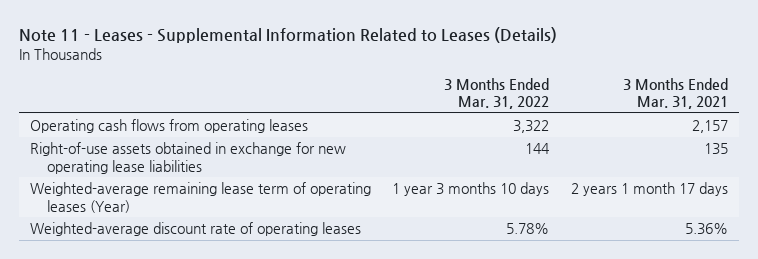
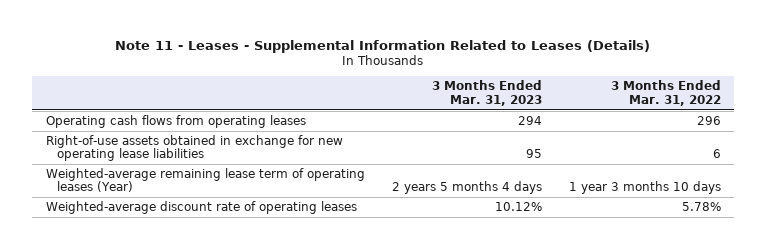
[622,77,728,109] 3 Months Ended Mar. 31, 2021 -> none
none -> [431,80,542,106] 3 Months Ended Mar. 31, 2023
[513,120,550,134] 3,322 -> [696,115,721,125] 296
[525,143,551,155] 144 -> [712,149,721,159] 6

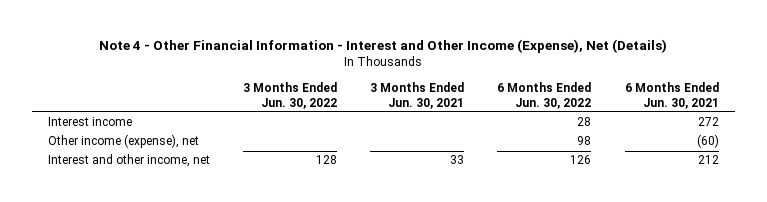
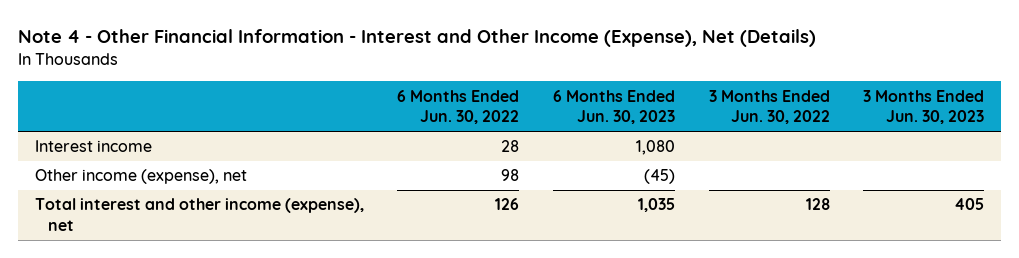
[370,81,465,109] 3 Months Ended Jun. 30, 2021 -> none
[624,81,719,109] 6 Months Ended Jun. 30, 2021 -> none
none -> [552,89,675,125] 6 Months Ended Jun. 30, 2023
none -> [863,89,985,125] 3 Months Ended Jun. 30, 2023
[48,154,211,168] Interest and other income, net -> [34,198,364,231] Total interest and other income (expense), net

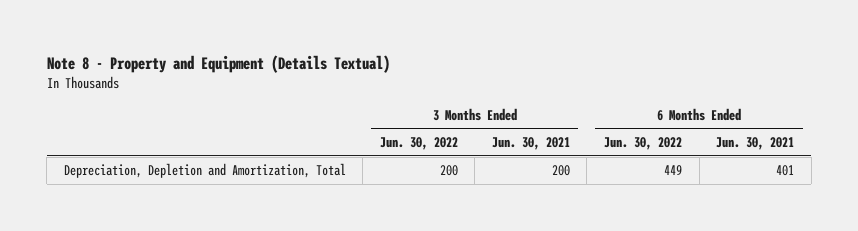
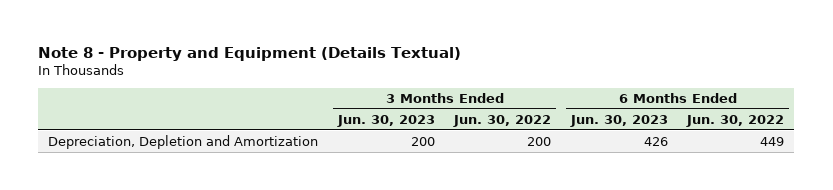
[491,137,570,151] Jun. 30, 2021 -> none
[716,137,795,151] Jun. 30, 2021 -> none
none -> [336,114,435,127] Jun. 30, 2023
none -> [569,114,668,127] Jun. 30, 2023
[63,163,346,179] Depreciation, Depletion and Amortization, Total -> [48,135,319,150] Depreciation, Depletion and Amortization

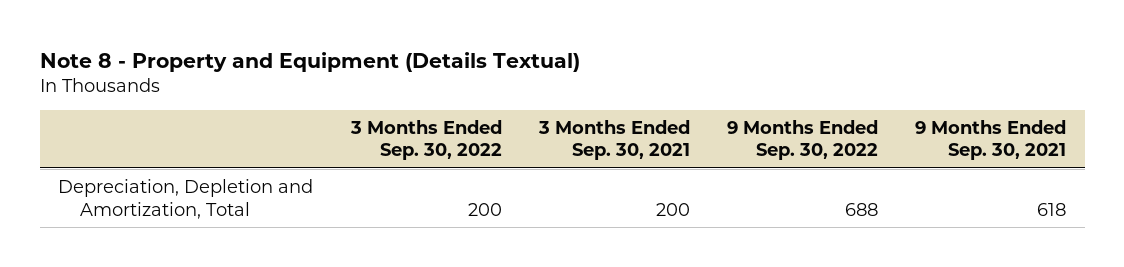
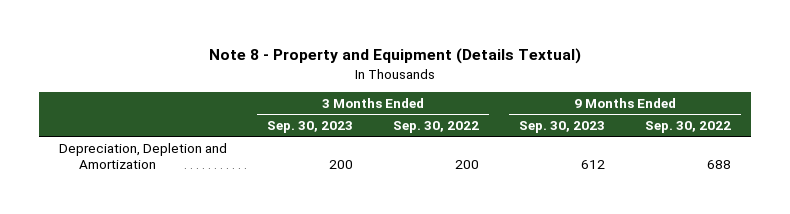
[537,119,690,161] 3 Months Ended Sep. 30, 2021 -> none
[914,119,1066,161] 9 Months Ended Sep. 30, 2021 -> none
none -> [267,120,354,133] Sep. 30, 2023
none -> [518,120,605,133] Sep. 30, 2023
[58,179,314,219] Depreciation, Depletion and Amortization, Total -> [59,142,228,169] Depreciation, Depletion and Amortization

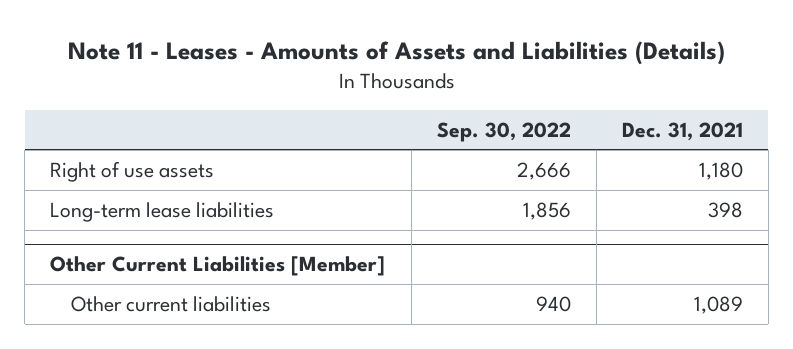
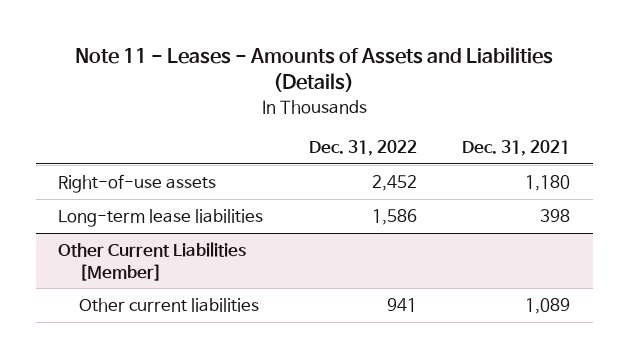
[436,121,571,142] Sep. 30, 2022 -> none
none -> [308,139,417,156] Dec. 31, 2022
[50,160,215,182] Right of use assets -> [58,174,217,194] Right-of-use assets

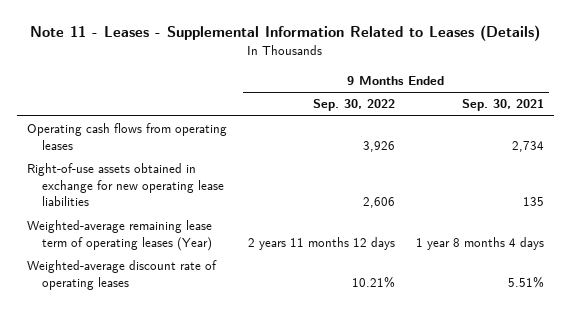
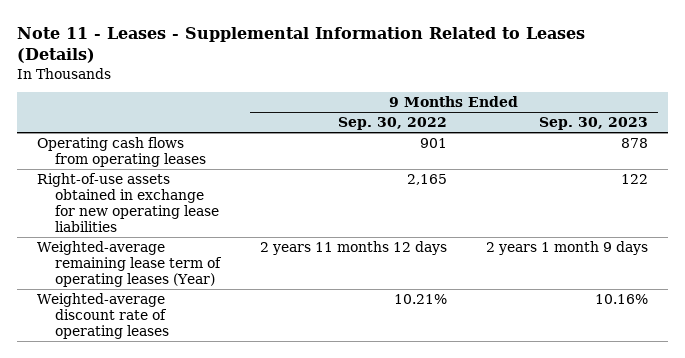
[461,99,544,112] Sep. 30, 2021 -> none
none -> [539,117,649,131] Sep. 30, 2023
[362,140,395,152] 3,926 -> [419,138,447,149] 901
[362,197,395,209] 2,606 -> [406,174,447,186] 2,165

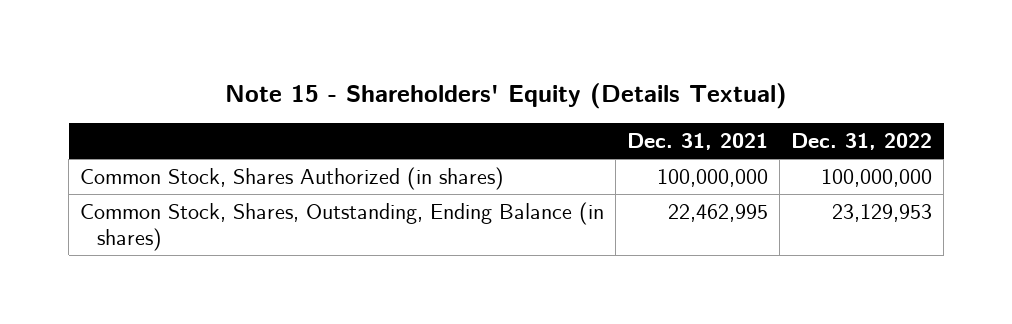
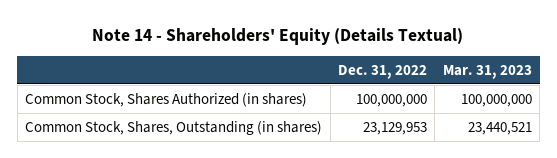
[225,82,788,109] Note 15 - Shareholders' Equity (Details Textual) -> [92,27,464,45] Note 14 - Shareholders' Equity (Details Textual)
[627,133,769,151] Dec. 31, 2021 -> none
none -> [442,64,532,79] Mar. 31, 2023
[80,202,605,251] Common Stock, Shares, Outstanding, Ending Balance (in shares) -> [25,121,323,136] Common Stock, Shares, Outstanding (in shares)

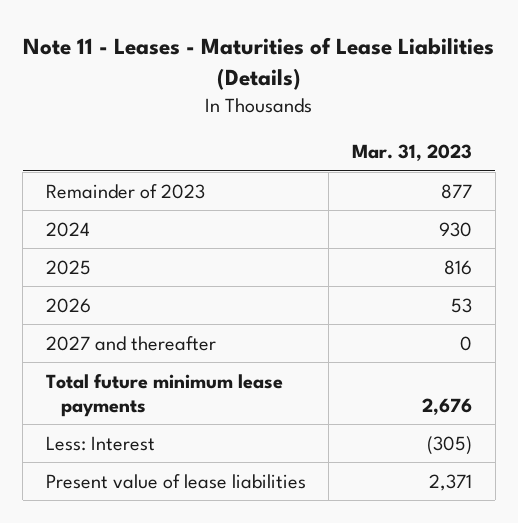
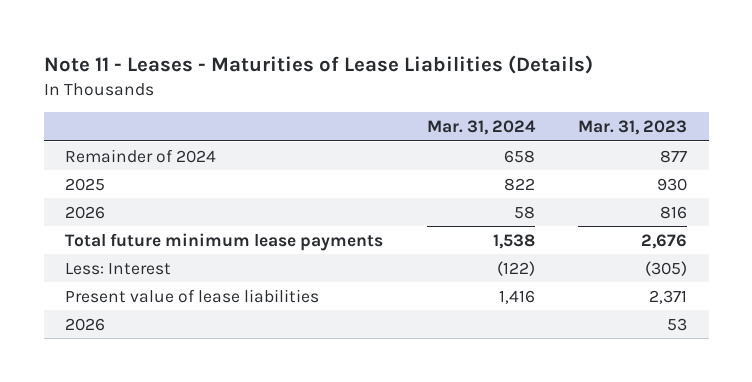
none -> [426,120,536,136] Mar. 31, 2024
[45,335,216,351] 2027 and thereafter -> none
[45,183,205,199] Remainder of 2023 -> [65,148,217,163] Remainder of 2024
[45,221,90,237] 2024 -> [65,177,106,191] 2025
[45,259,91,275] 2025 -> [65,205,106,219] 2026
[45,297,91,313] 2026 -> [65,317,106,331] 2026

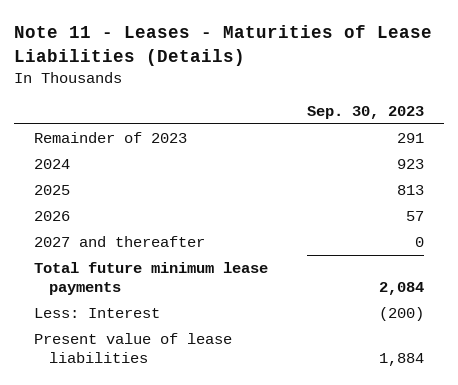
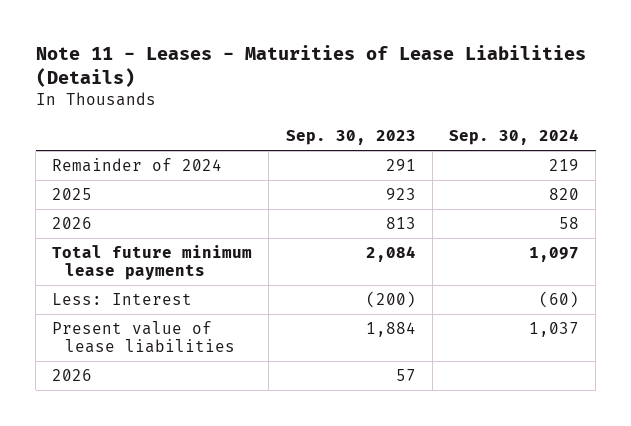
none -> [448,129,579,146] Sep. 30, 2024
[33,236,205,248] 2027 and thereafter -> none
[33,132,187,144] Remainder of 2023 -> [52,158,223,173] Remainder of 2024
[33,159,70,170] 2024 -> [52,188,93,201] 2025
[33,185,70,196] 2025 -> [52,217,93,230] 2026
[33,211,70,222] 2026 -> [52,369,93,382] 2026

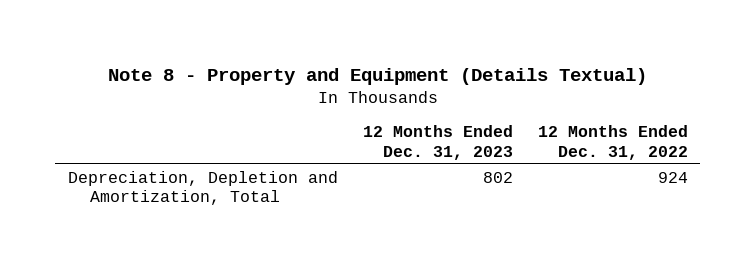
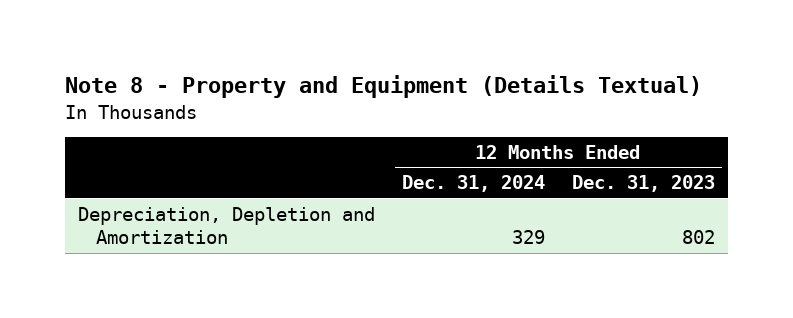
[537,125,688,160] 12 Months Ended Dec. 31, 2022 -> none
none -> [401,175,545,193] Dec. 31, 2024
[67,171,338,206] Depreciation, Depletion and Amortization, Total -> [78,206,376,245] Depreciation, Depletion and Amortization

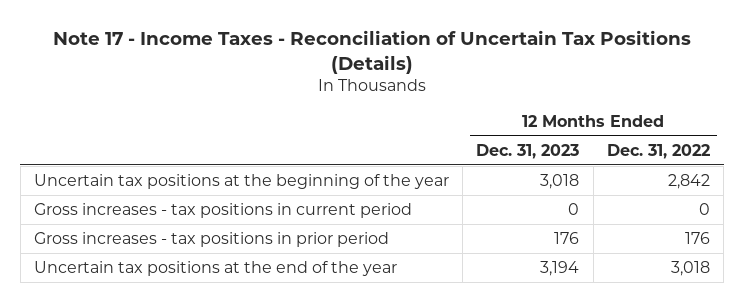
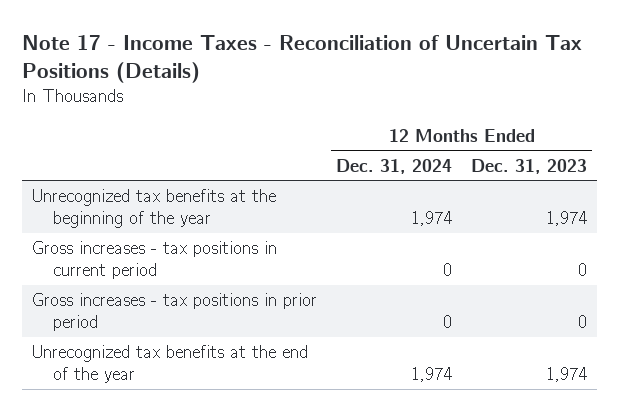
[606,143,710,159] Dec. 31, 2022 -> none
none -> [336,158,453,174] Dec. 31, 2024
[33,173,449,189] Uncertain tax positions at the beginning of the year -> [31,189,277,228] Unrecognized tax benefits at the beginning of the year
[540,173,580,189] 3,018 -> [546,210,588,226] 1,974
[554,231,580,244] 176 -> [578,314,588,328] 0
[33,260,397,276] Uncertain tax positions at the end of the year -> [31,345,309,383] Unrecognized tax benefits at the end of the year
[540,260,580,276] 3,194 -> [546,366,588,382] 1,974

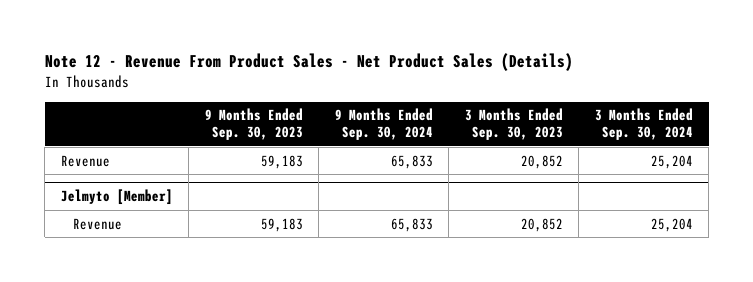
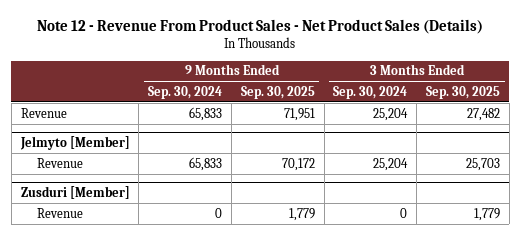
[204,108,303,141] 9 Months Ended Sep. 30, 2023 -> none
[464,108,563,141] 3 Months Ended Sep. 30, 2023 -> none
none -> [240,85,315,99] Sep. 30, 2025
none -> [425,85,500,99] Sep. 30, 2025
none -> [20,185,130,199] Zusduri [Member]
none -> [37,207,84,218] Revenue

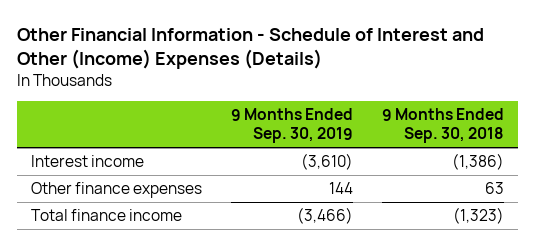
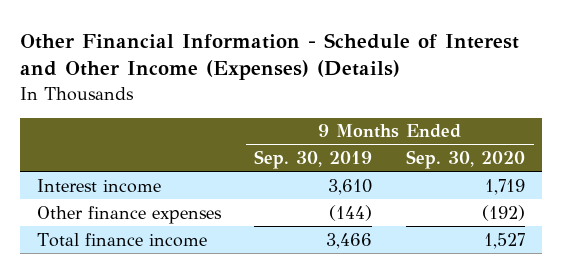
[16,27,484,69] Other Financial Information - Schedule of Interest and Other (Income) Expenses (Details) -> [19,32,519,81] Other Financial Information - Schedule of Interest and Other Income (Expenses) (Details)
[381,108,504,144] 9 Months Ended Sep. 30, 2018 -> none
none -> [406,149,526,169] Sep. 30, 2020
[301,153,354,171] (3,610) -> [328,178,373,195] 3,610
[329,182,354,195] 144 -> [329,204,373,221] (144)
[297,207,354,225] (3,466) -> [326,232,373,249] 3,466

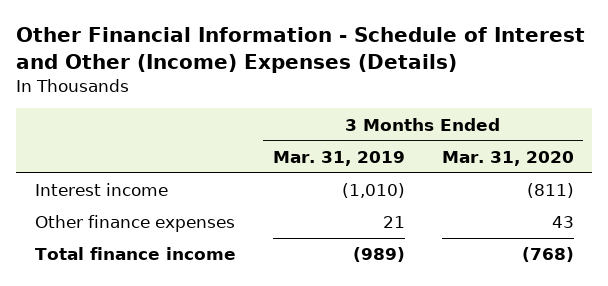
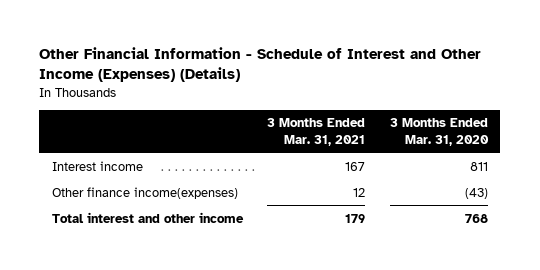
[15,27,585,73] Other Financial Information - Schedule of Interest and Other (Income) Expenses (Details) -> [39,47,482,83] Other Financial Information - Schedule of Interest and Other Income (Expenses) (Details)
[272,150,405,166] Mar. 31, 2019 -> none
none -> [267,118,366,146] 3 Months Ended Mar. 31, 2021
[526,183,574,199] (811) -> [470,161,489,171] 811
[34,215,235,233] Other finance expenses -> [51,186,238,199] Other finance income(expenses)
[551,216,574,229] 43 -> [465,187,489,199] (43)
[34,247,236,261] Total finance income -> [51,211,244,223] Total interest and other income
[521,247,574,263] (768) -> [465,213,489,223] 768

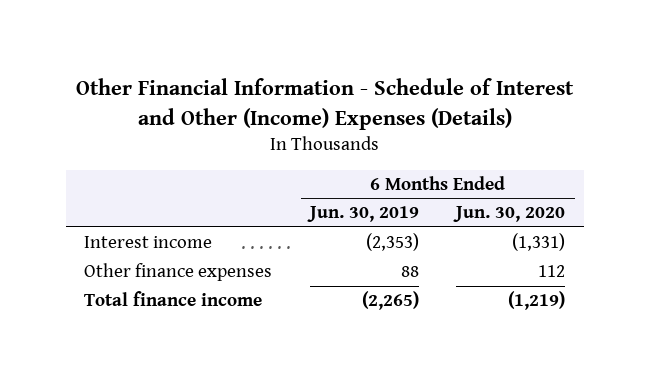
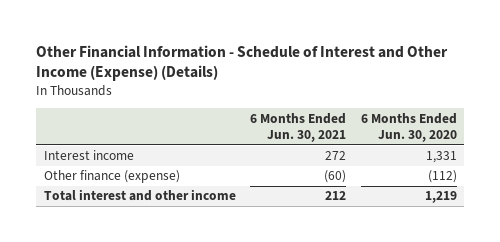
[75,78,574,130] Other Financial Information - Schedule of Interest and Other (Income) Expenses (Details) -> [36,44,449,82] Other Financial Information - Schedule of Interest and Other Income (Expense) (Details)
[306,206,419,223] Jun. 30, 2019 -> none
none -> [250,112,347,143] 6 Months Ended Jun. 30, 2021
[512,233,566,252] (1,331) -> [425,151,457,164] 1,331
[84,263,273,282] Other finance expenses -> [43,170,180,184] Other finance (expense)
[538,265,566,278] 112 -> [427,170,457,184] (112)
[84,291,263,307] Total finance income -> [43,189,236,202] Total interest and other income
[508,291,566,311] (1,219) -> [424,191,457,204] 1,219

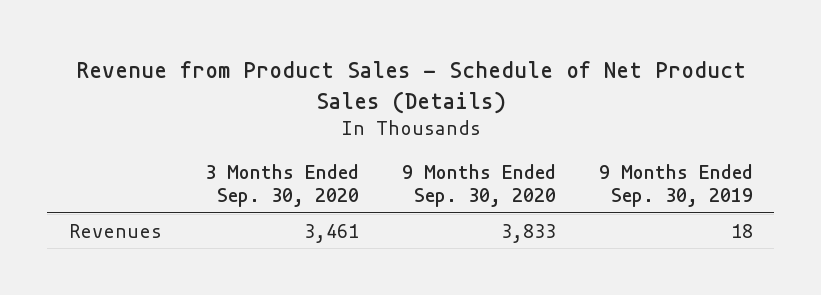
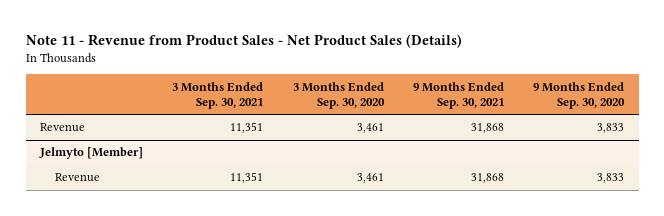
[75,60,746,114] Revenue from Product Sales - Schedule of Net Product Sales (Details) -> [25,33,462,48] Note 11 - Revenue from Product Sales - Net Product Sales (Details)
[598,163,753,208] 9 Months Ended Sep. 30, 2019 -> none
none -> [172,81,264,110] 3 Months Ended Sep. 30, 2021
none -> [412,81,504,110] 9 Months Ended Sep. 30, 2021
[68,223,162,238] Revenues -> [40,123,86,133] Revenue
none -> [39,147,144,160] Jelmyto [Member]
none -> [54,173,100,183] Revenue

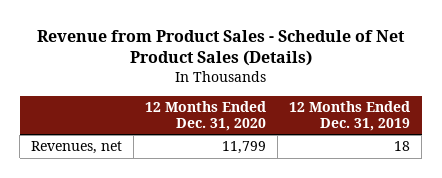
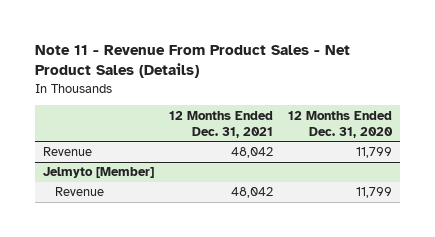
[36,29,405,67] Revenue from Product Sales - Schedule of Net Product Sales (Details) -> [35,45,351,79] Note 11 - Revenue From Product Sales - Net Product Sales (Details)
[289,101,411,132] 12 Months Ended Dec. 31, 2019 -> none
none -> [169,110,274,138] 12 Months Ended Dec. 31, 2021
[31,141,123,155] Revenues, net -> [42,147,92,157] Revenue
none -> [42,167,154,179] Jelmyto [Member]
none -> [55,187,105,197] Revenue

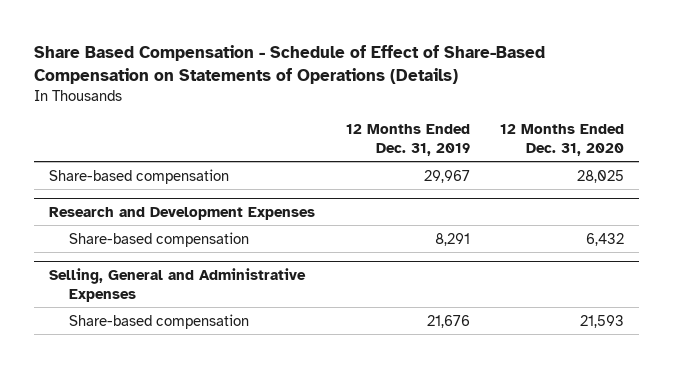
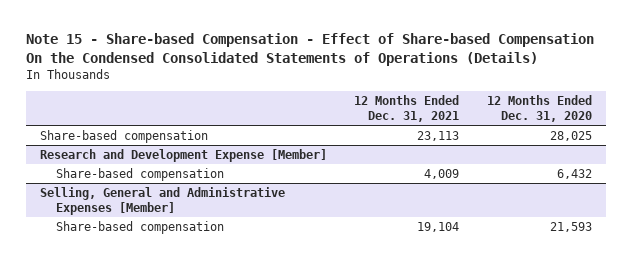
[34,44,546,84] Share Based Compensation - Schedule of Effect of Share-Based Compensation on Statements of Operations (Details) -> [25,33,594,66] Note 15 - Share-based Compensation - Effect of Share-based Compensation On the Condensed Consolidated Statements of Operations (Details)
[345,124,470,157] 12 Months Ended Dec. 31, 2019 -> none
none -> [354,94,460,123] 12 Months Ended Dec. 31, 2021
[49,206,316,220] Research and Development Expenses -> [39,148,327,162] Research and Development Expense [Member]
[49,267,307,302] Selling, General and Administrative Expenses -> [39,186,285,216] Selling, General and Administrative Expenses [Member]

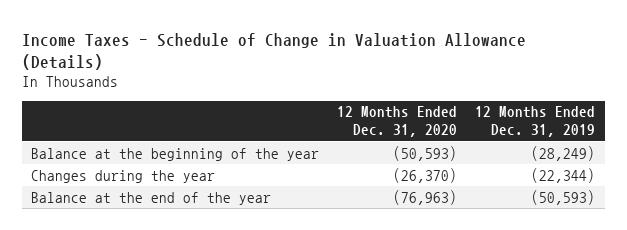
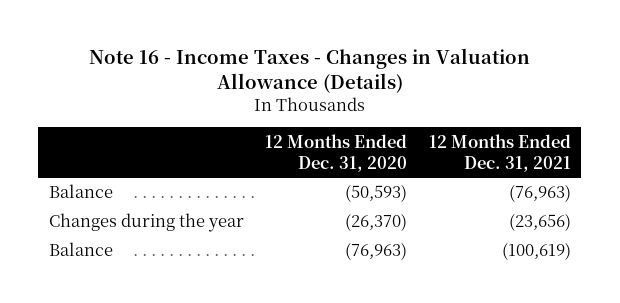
[22,32,527,70] Income Taxes - Schedule of Change in Valuation Allowance (Details) -> [88,47,530,94] Note 16 - Income Taxes - Changes in Valuation Allowance (Details)
[475,106,596,138] 12 Months Ended Dec. 31, 2019 -> none
none -> [428,133,571,172] 12 Months Ended Dec. 31, 2021
[31,147,320,161] Balance at the beginning of the year -> [49,184,114,199] Balance
[31,191,272,205] Balance at the end of the year -> [49,242,114,257] Balance

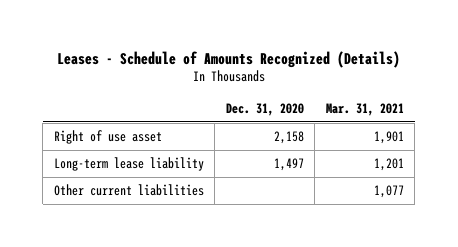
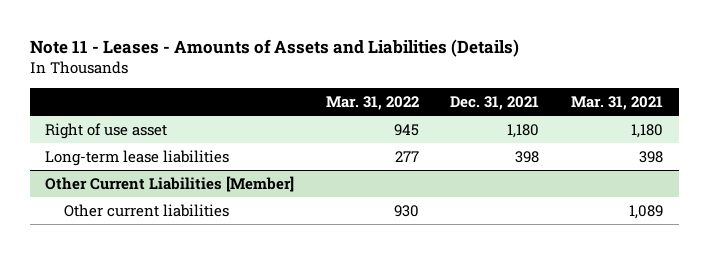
[56,50,400,68] Leases - Schedule of Amounts Recognized (Details) -> [29,38,519,57] Note 11 - Leases - Amounts of Assets and Liabilities (Details)
[225,102,304,116] Dec. 31, 2020 -> none
none -> [325,96,419,111] Mar. 31, 2022
none -> [450,96,540,111] Dec. 31, 2021
[373,131,404,145] 1,901 -> [630,124,663,139] 1,180
[53,157,204,172] Long-term lease liability -> [45,150,230,167] Long-term lease liabilities
[373,158,404,172] 1,201 -> [638,151,663,164] 398
none -> [45,176,295,193] Other Current Liabilities [Member]
[373,185,404,199] 1,077 -> [628,205,663,220] 1,089

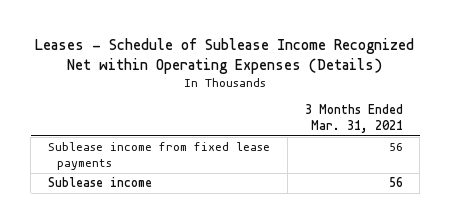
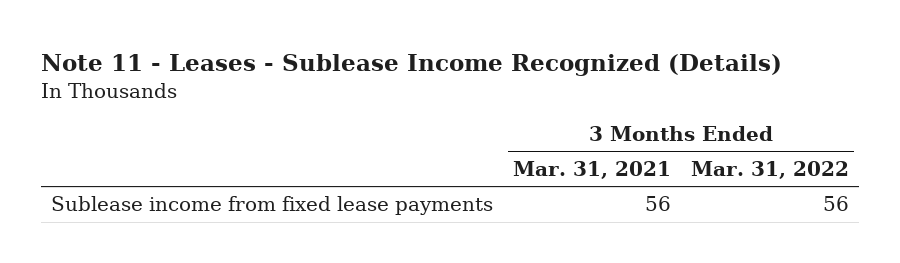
[35,38,415,74] Leases - Schedule of Sublease Income Recognized Net within Operating Expenses (Details) -> [41,54,783,77] Note 11 - Leases - Sublease Income Recognized (Details)
none -> [691,161,850,180] Mar. 31, 2022
[48,177,153,188] Sublease income -> none

